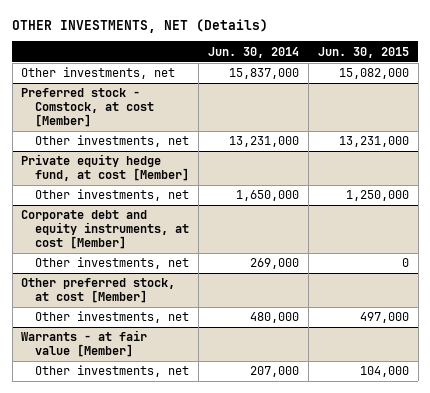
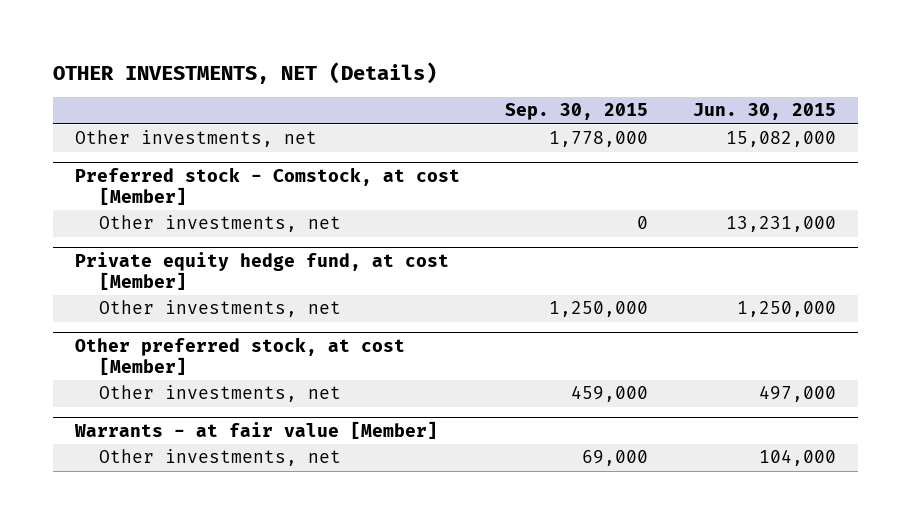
[207,46,299,58] Jun. 30, 2014 -> none
none -> [504,103,648,121] Sep. 30, 2015
[21,210,189,250] Corporate debt and equity instruments, at cost [Member] -> none
[34,257,189,270] Other investments, net -> none

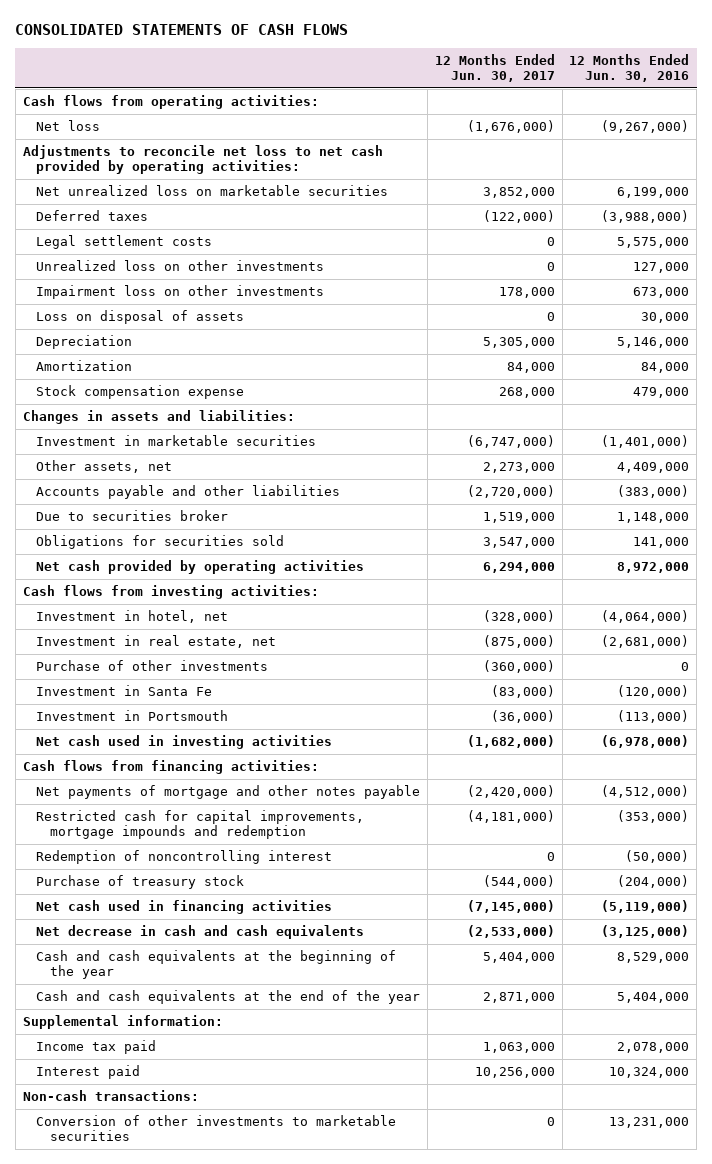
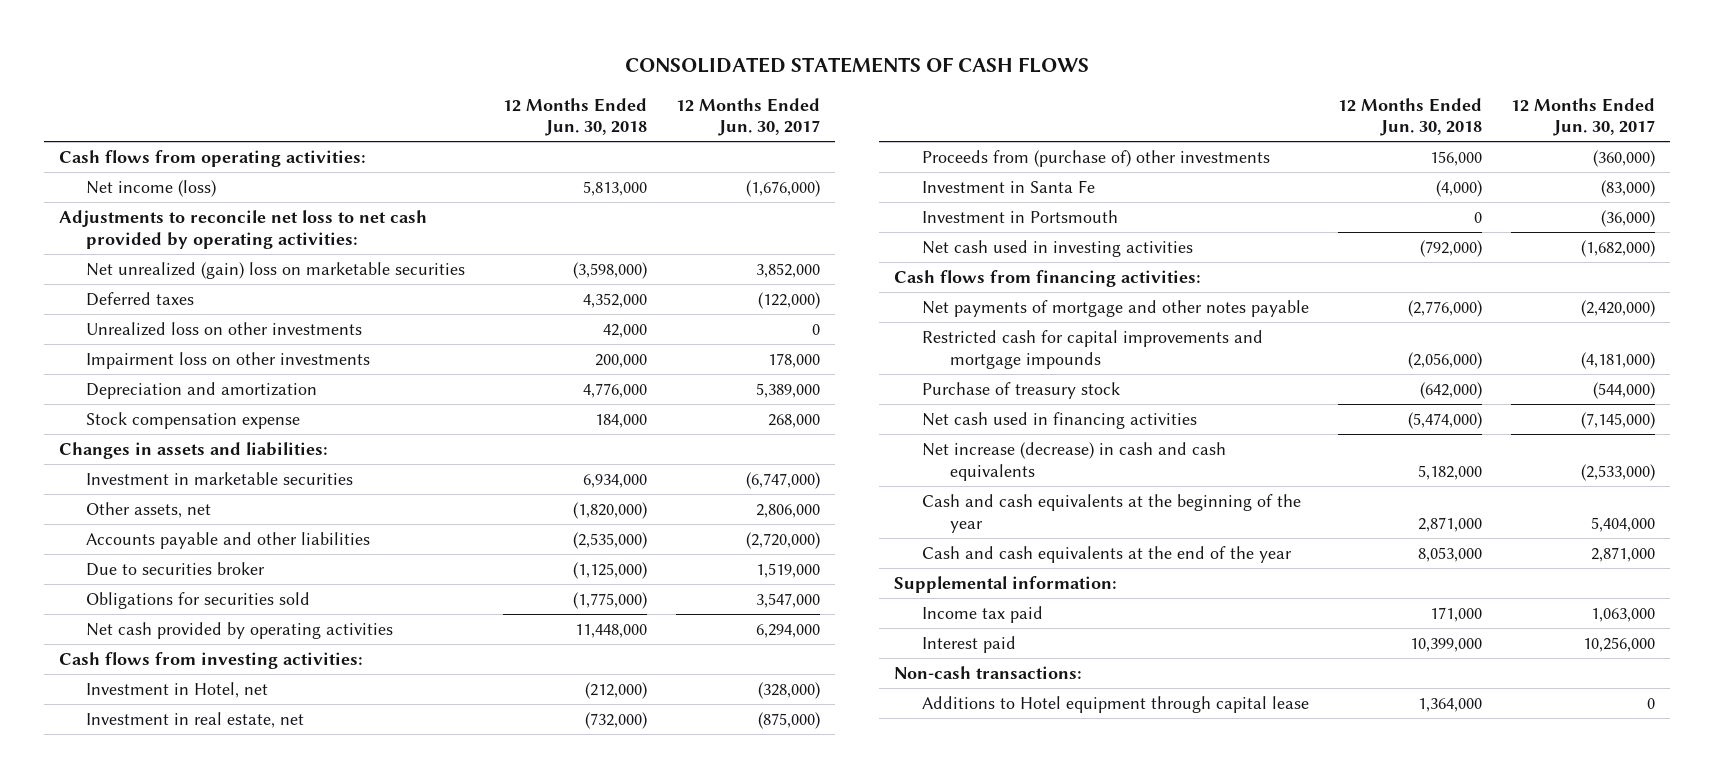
[569,54,690,83] 12 Months Ended Jun. 30, 2016 -> none
none -> [502,97,647,137] 12 Months Ended Jun. 30, 2018
[36,120,101,132] Net loss -> [86,179,217,197] Net income (loss)
[36,185,389,197] Net unrealized loss on marketable securities -> [86,261,466,279] Net unrealized (gain) loss on marketable securities
[36,235,213,250] Legal settlement costs -> none
[36,310,245,325] Loss on disposal of assets -> none
[36,335,133,350] Depreciation -> none
[36,360,133,372] Amortization -> none
none -> [86,381,318,399] Depreciation and amortization
[482,462,555,474] 2,273,000 -> [755,503,820,518] 2,806,000
[36,610,229,624] Investment in hotel, net -> [86,681,269,698] Investment in Hotel, net
[36,660,269,672] Purchase of other investments -> [921,149,1270,167] Proceeds from (purchase of) other investments
[36,850,333,865] Redemption of noncontrolling interest -> none
[36,810,365,840] Restricted cash for capital improvements, mortgage impounds and redemption -> [921,329,1263,369] Restricted cash for capital improvements and mortgage impounds
[36,925,365,940] Net decrease in cash and cash equivalents -> [921,441,1226,481] Net increase (decrease) in cash and cash equivalents
[36,1115,397,1142] Conversion of other investments to marketable securities -> none
none -> [921,695,1309,713] Additions to Hotel equipment through capital lease

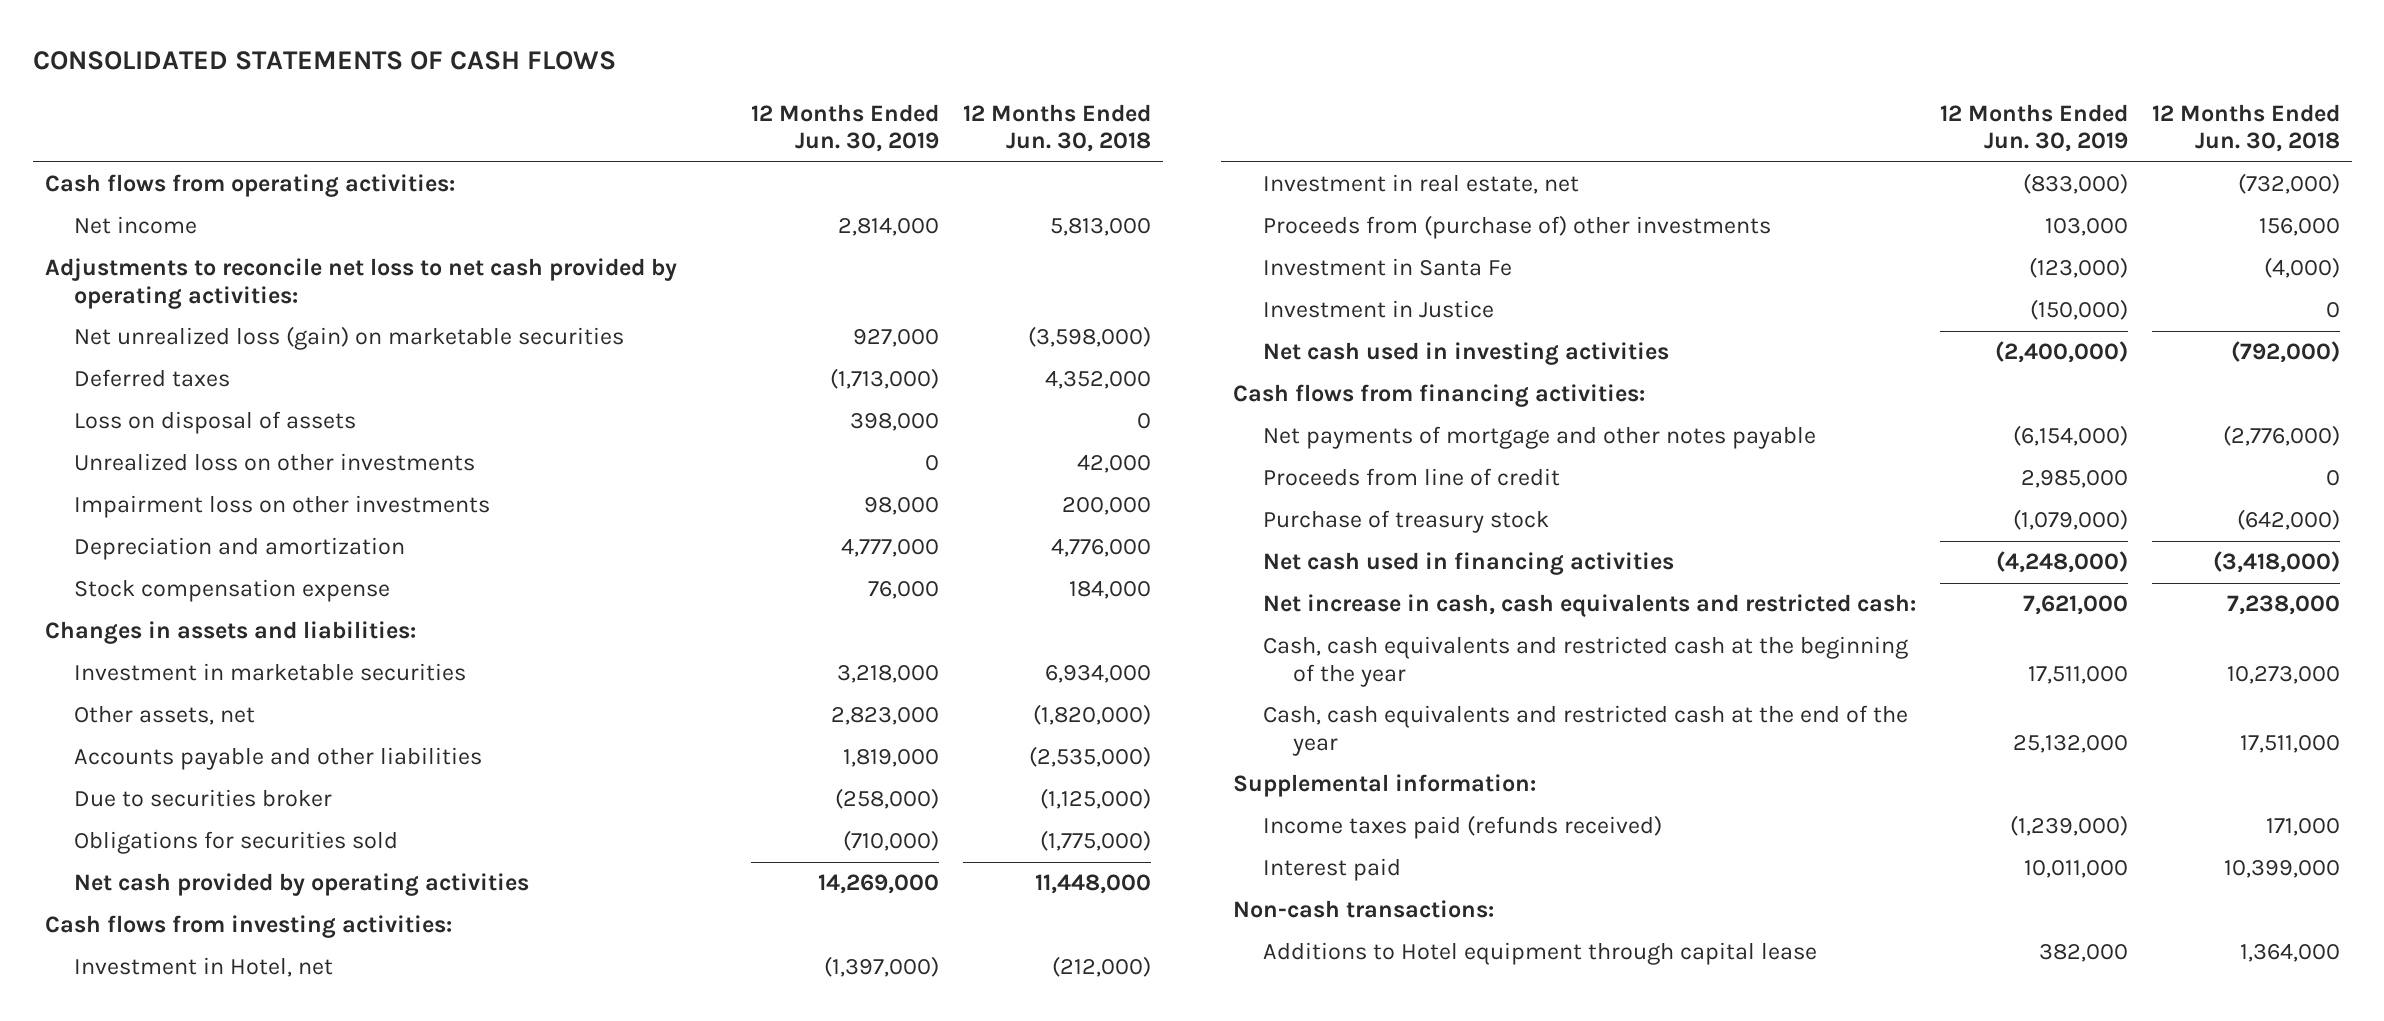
[675,97,820,137] 12 Months Ended Jun. 30, 2017 -> none
none -> [751,103,940,152] 12 Months Ended Jun. 30, 2019
[86,179,217,197] Net income (loss) -> [74,216,198,235] Net income
[86,261,466,279] Net unrealized (gain) loss on marketable securities -> [74,326,625,351] Net unrealized loss (gain) on marketable securities
none -> [74,411,357,435] Loss on disposal of assets
[921,209,1118,223] Investment in Portsmouth -> [1263,300,1495,319] Investment in Justice
[921,329,1263,369] Restricted cash for capital improvements and mortgage impounds -> none
none -> [1263,468,1561,487] Proceeds from line of credit
[1408,411,1483,429] (5,474,000) -> [2212,551,2340,574] (3,418,000)
[921,441,1226,481] Net increase (decrease) in cash and cash equivalents -> [1263,594,1917,618] Net increase in cash, cash equivalents and restricted cash:
[1418,464,1483,480] 5,182,000 -> [2226,595,2340,616] 7,238,000
[921,493,1301,533] Cash and cash equivalents at the beginning of the year -> [1263,636,1909,687] Cash, cash equivalents and restricted cash at the beginning of the year
[1418,516,1483,532] 2,871,000 -> [2226,665,2340,684] 10,273,000
[921,545,1292,563] Cash and cash equivalents at the end of the year -> [1263,705,1909,756] Cash, cash equivalents and restricted cash at the end of the year
[1418,546,1483,562] 8,053,000 -> [2239,734,2340,753] 17,511,000
[921,605,1043,623] Income tax paid -> [1263,815,1663,840] Income taxes paid (refunds received)

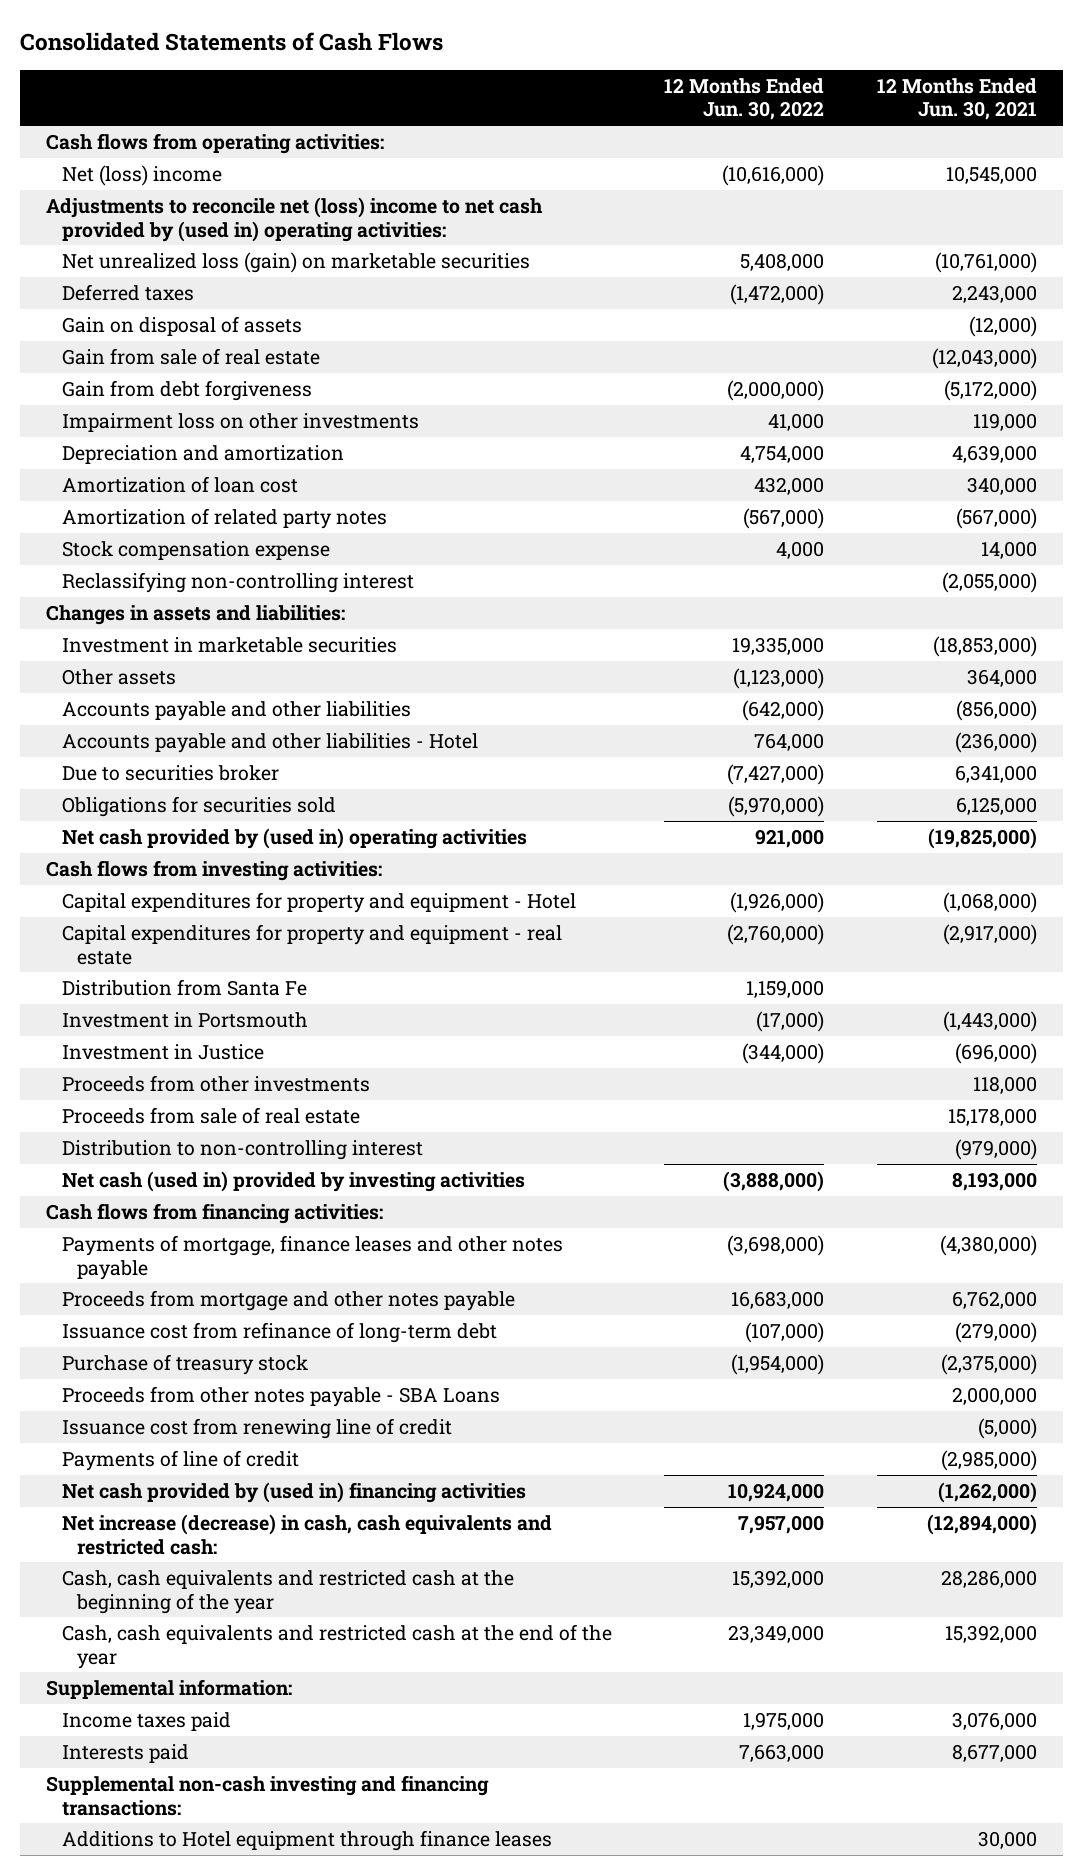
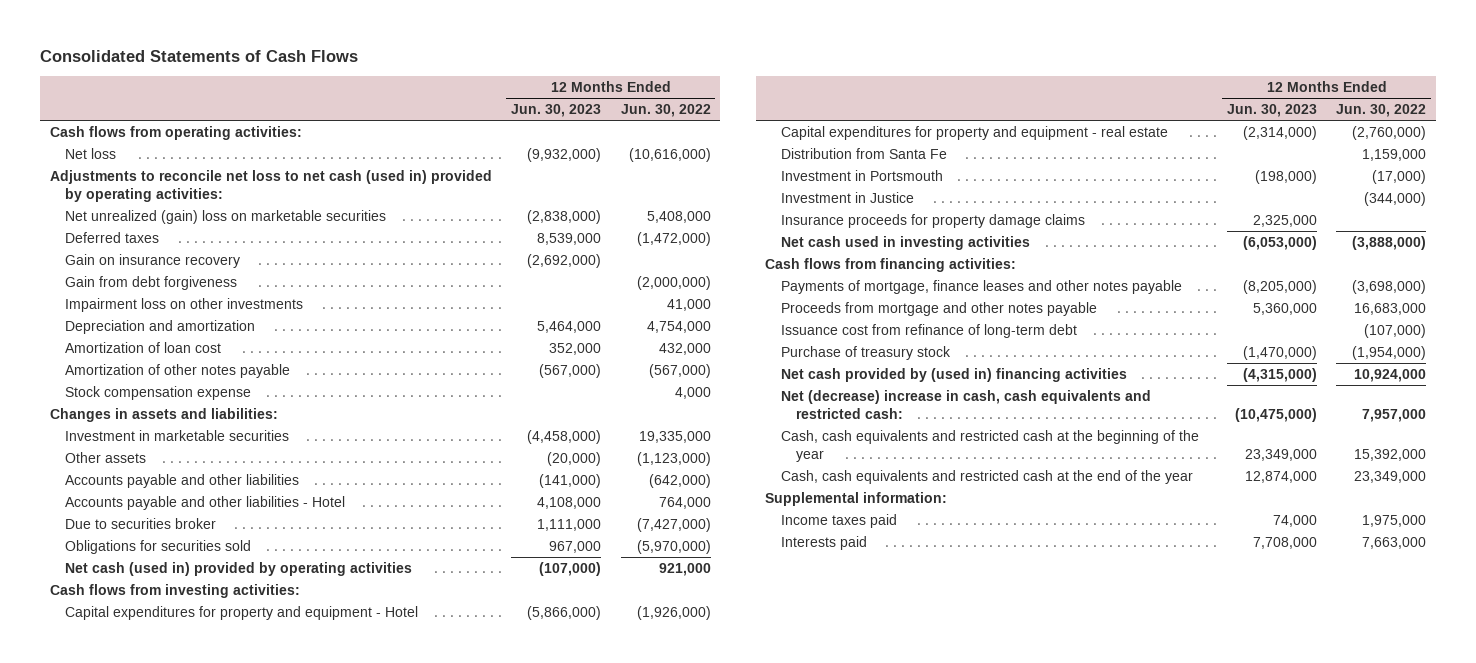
[876,77,1037,121] 12 Months Ended Jun. 30, 2021 -> none
none -> [511,104,602,118] Jun. 30, 2023
[61,164,222,186] Net (loss) income -> [65,147,117,159] Net loss
[46,196,544,242] Adjustments to reconcile net (loss) income to net cash provided by (used in) operating activities: -> [49,169,492,203] Adjustments to reconcile net loss to net cash (used in) provided by operating activities:
[61,251,530,273] Net unrealized loss (gain) on marketable securities -> [65,209,387,224] Net unrealized (gain) loss on marketable securities
[61,315,302,336] Gain on disposal of assets -> none
[61,347,320,365] Gain from sale of real estate -> none
none -> [65,253,241,268] Gain on insurance recovery
[61,507,387,529] Amortization of related party notes -> [65,363,291,378] Amortization of other notes payable
[61,571,414,593] Reclassifying non-controlling interest -> none
[61,827,527,849] Net cash provided by (used in) operating activities -> [65,561,413,576] Net cash (used in) provided by operating activities
[61,1074,370,1092] Proceeds from other investments -> none
[61,1106,360,1124] Proceeds from sale of real estate -> none
[61,1139,423,1160] Distribution to non-controlling interest -> none
none -> [780,213,1085,228] Insurance proceeds for property damage claims
[61,1170,525,1192] Net cash (used in) provided by investing activities -> [780,235,1030,250] Net cash used in investing activities
[61,1385,500,1407] Proceeds from other notes payable - SBA Loans -> none
[61,1417,452,1439] Issuance cost from renewing line of credit -> none
[61,1449,299,1471] Payments of line of credit -> none
[61,1513,552,1555] Net increase (decrease) in cash, cash equivalents and restricted cash: -> [780,389,1151,420] Net (decrease) increase in cash, cash equivalents and restricted cash:
[46,1774,490,1816] Supplemental non-cash investing and financing transactions: -> none
[61,1829,552,1851] Additions to Hotel equipment through finance leases -> none

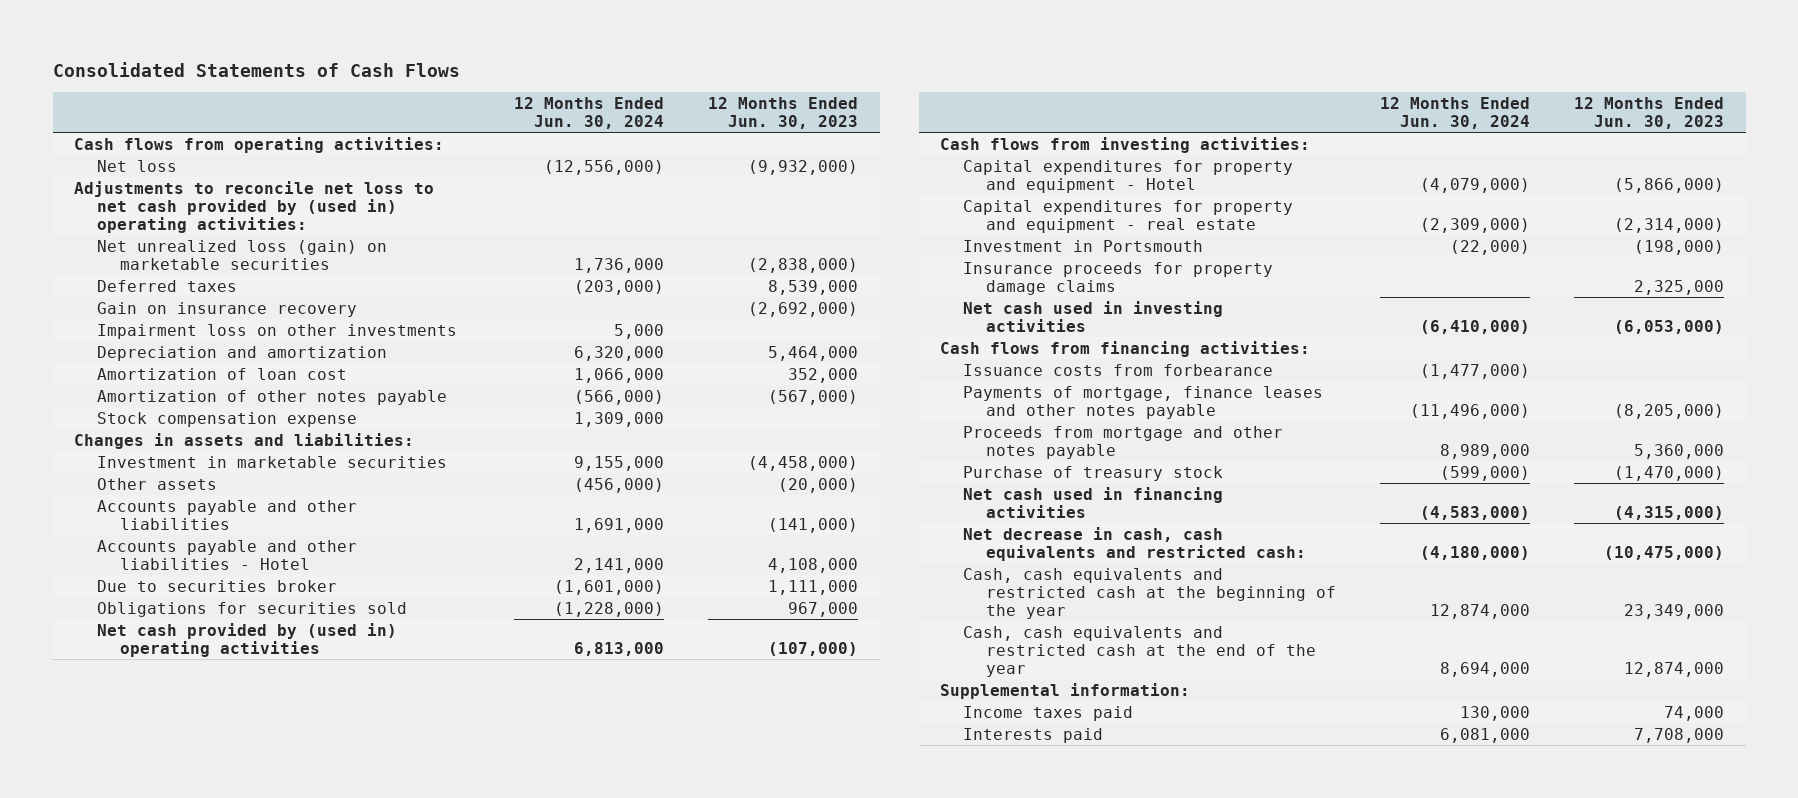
[620,104,711,118] Jun. 30, 2022 -> none
none -> [514,96,665,129] 12 Months Ended Jun. 30, 2024
[49,169,492,203] Adjustments to reconcile net loss to net cash (used in) provided by operating activities: -> [74,180,435,233] Adjustments to reconcile net loss to net cash provided by (used in) operating activities:
[65,209,387,224] Net unrealized (gain) loss on marketable securities -> [97,239,388,270] Net unrealized loss (gain) on marketable securities
[65,275,238,290] Gain from debt forgiveness -> none
[65,561,413,576] Net cash (used in) provided by operating activities -> [97,622,398,657] Net cash provided by (used in) operating activities
[780,147,947,159] Distribution from Santa Fe -> none
[780,191,914,203] Investment in Justice -> none
none -> [963,363,1274,376] Issuance costs from forbearance
[780,323,1077,338] Issuance cost from refinance of long-term debt -> none
[780,367,1127,382] Net cash provided by (used in) financing activities -> [963,486,1224,518] Net cash used in financing activities
[780,389,1151,420] Net (decrease) increase in cash, cash equivalents and restricted cash: -> [963,526,1307,561] Net decrease in cash, cash equivalents and restricted cash:

